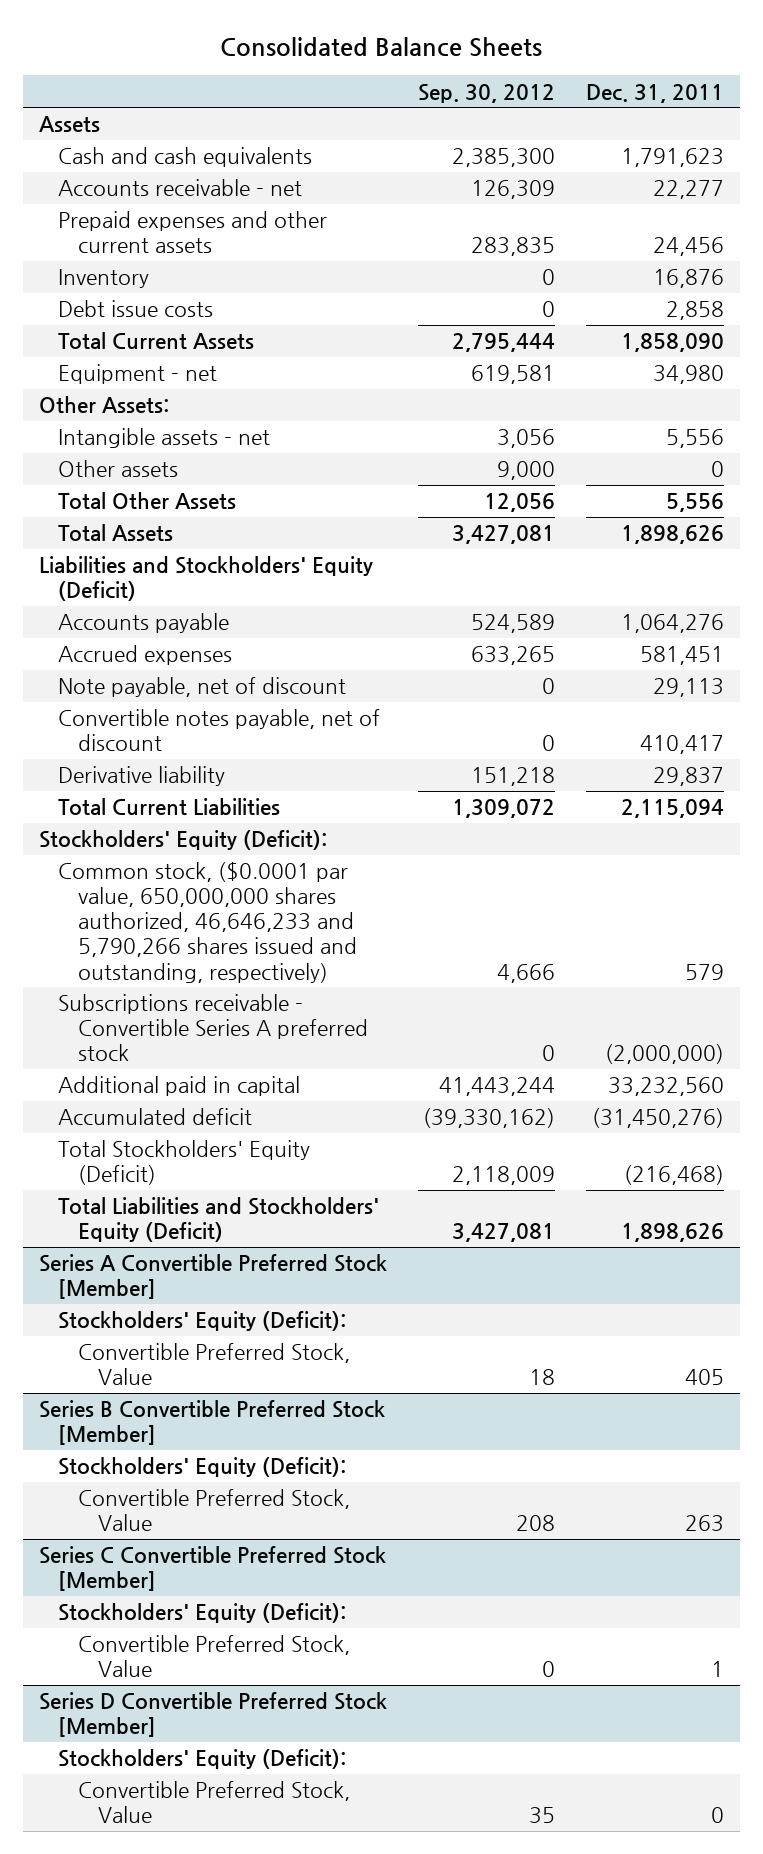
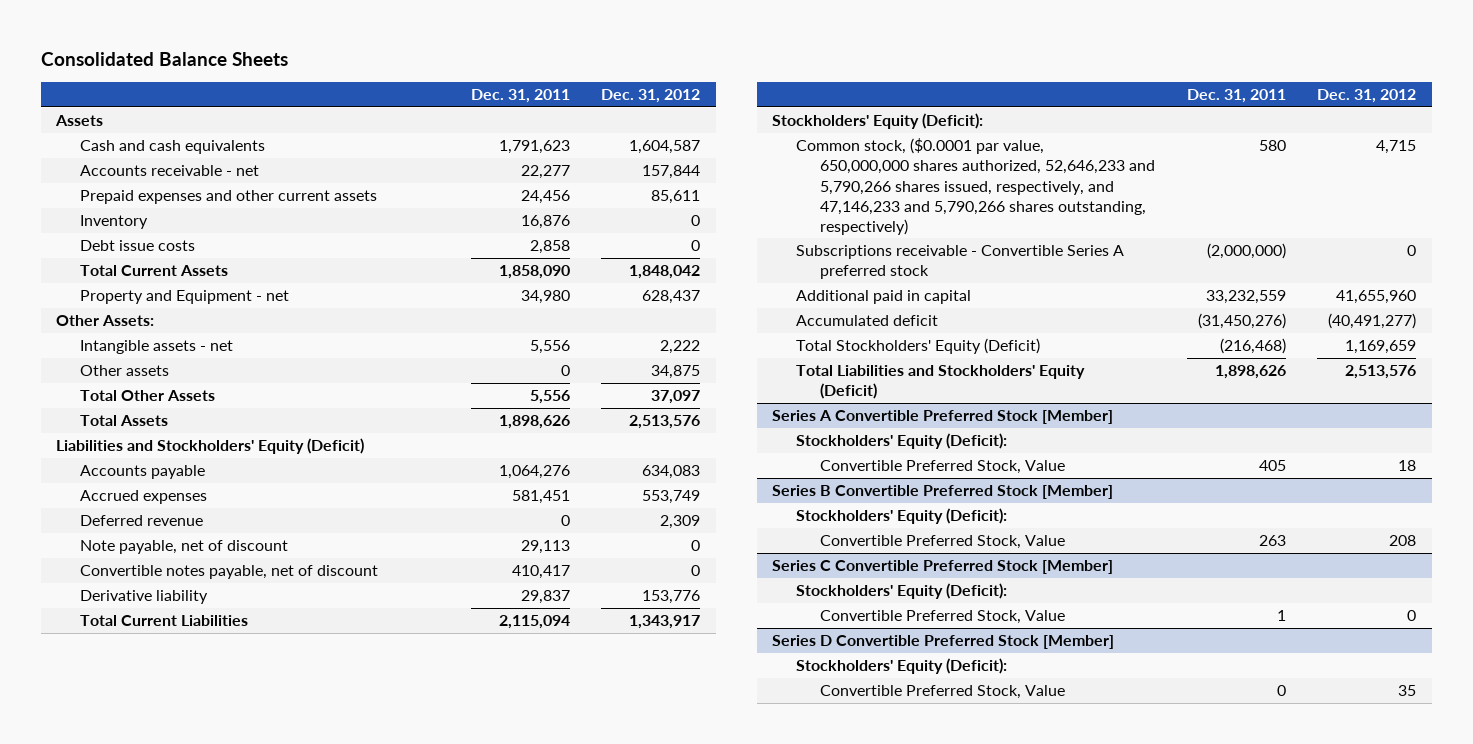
[417,83,555,103] Sep. 30, 2012 -> none
none -> [601,89,701,104] Dec. 31, 2012
[58,364,218,385] Equipment - net -> [80,290,290,305] Property and Equipment - net
none -> [80,515,204,527] Deferred revenue
[58,862,358,983] Common stock, ($0.0001 par value, 650,000,000 shares authorized, 46,646,233 and 5,790,266 shares issued and outstanding, respectively) -> [796,138,1156,235] Common stock, ($0.0001 par value, 650,000,000 shares authorized, 52,646,233 and 5,790,266 shares issued, respectively, and 47,146,233 and 5,790,266 shares outstanding, respectively)
[685,963,725,980] 579 -> [1258,140,1286,152] 580
[608,1077,725,1097] 33,232,560 -> [1205,290,1286,305] 33,232,559

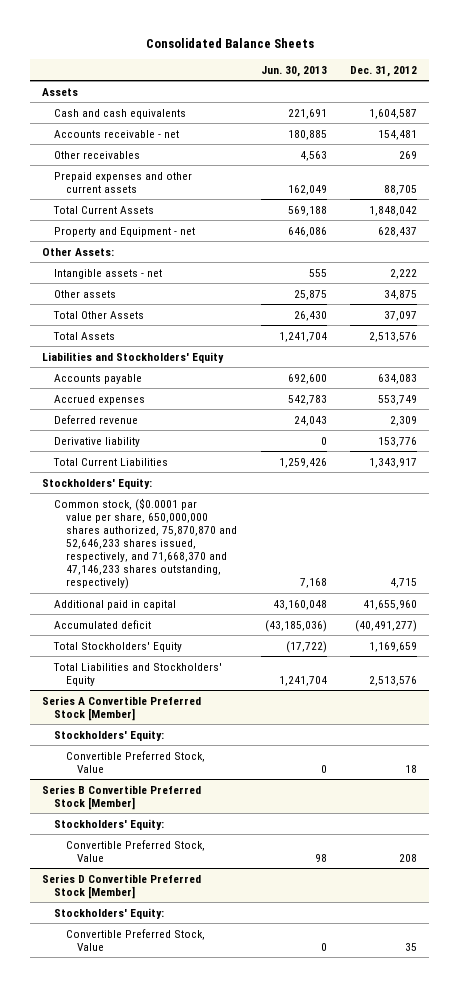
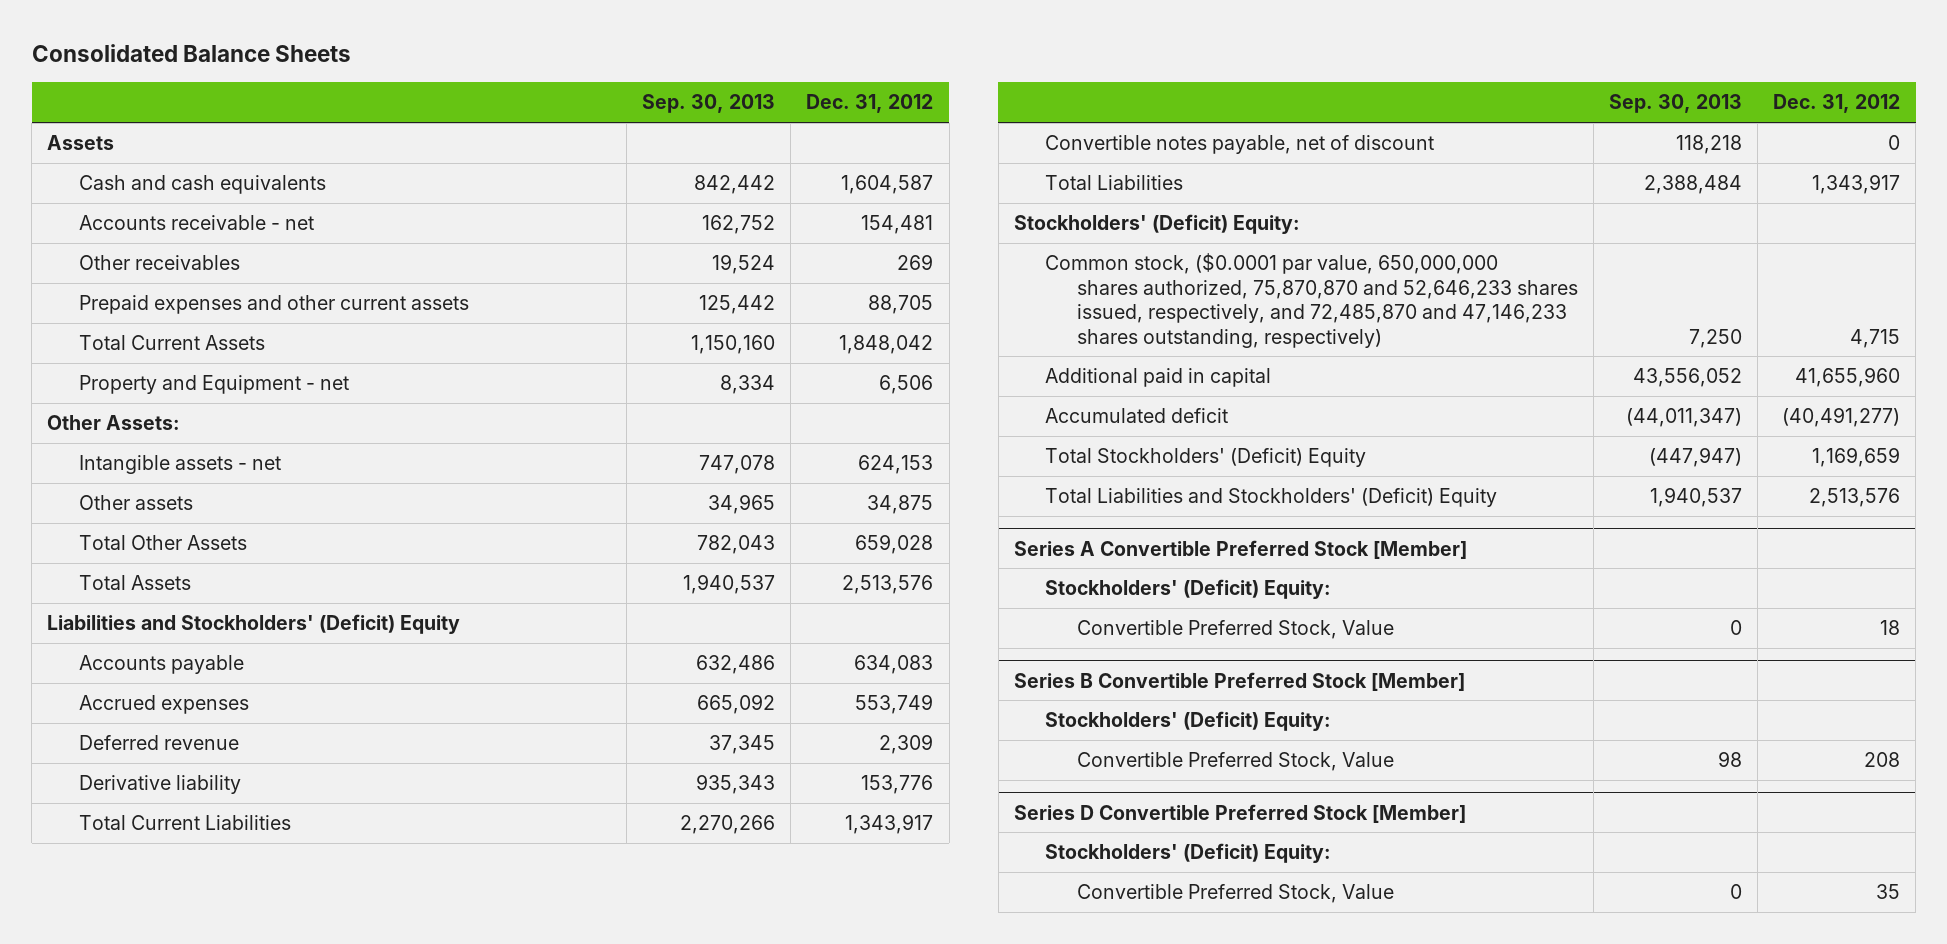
[260,65,327,77] Jun. 30, 2013 -> none
none -> [642,94,776,114] Sep. 30, 2013
[378,226,418,237] 628,437 -> [879,375,934,395] 6,506
[390,268,418,279] 2,222 -> [858,455,934,475] 624,153
[384,310,418,321] 37,097 -> [855,534,934,555] 659,028
[42,351,225,363] Liabilities and Stockholders' Equity -> [47,614,461,635] Liabilities and Stockholders' (Deficit) Equity
none -> [1045,135,1435,155] Convertible notes payable, net of discount
none -> [1045,175,1184,191] Total Liabilities
[42,477,153,489] Stockholders' Equity: -> [1013,214,1300,235] Stockholders' (Deficit) Equity:
[53,497,237,589] Common stock, ($0.0001 par value per share, 650,000,000 shares authorized, 75,870,870 and 52,646,233 shares issued, respectively, and 71,668,370 and 47,146,233 shares outstanding, respectively) -> [1045,253,1578,348] Common stock, ($0.0001 par value, 650,000,000 shares authorized, 75,870,870 and 52,646,233 shares issued, respectively, and 72,485,870 and 47,146,233 shares outstanding, respectively)
[52,641,182,652] Total Stockholders' Equity -> [1045,448,1367,468] Total Stockholders' (Deficit) Equity
[52,662,222,686] Total Liabilities and Stockholders' Equity -> [1045,488,1498,508] Total Liabilities and Stockholders' (Deficit) Equity
[53,729,164,741] Stockholders' Equity: -> [1045,579,1332,600] Stockholders' (Deficit) Equity:
[53,818,164,830] Stockholders' Equity: -> [1045,711,1332,732] Stockholders' (Deficit) Equity:
[53,907,164,919] Stockholders' Equity: -> [1045,843,1332,864] Stockholders' (Deficit) Equity:

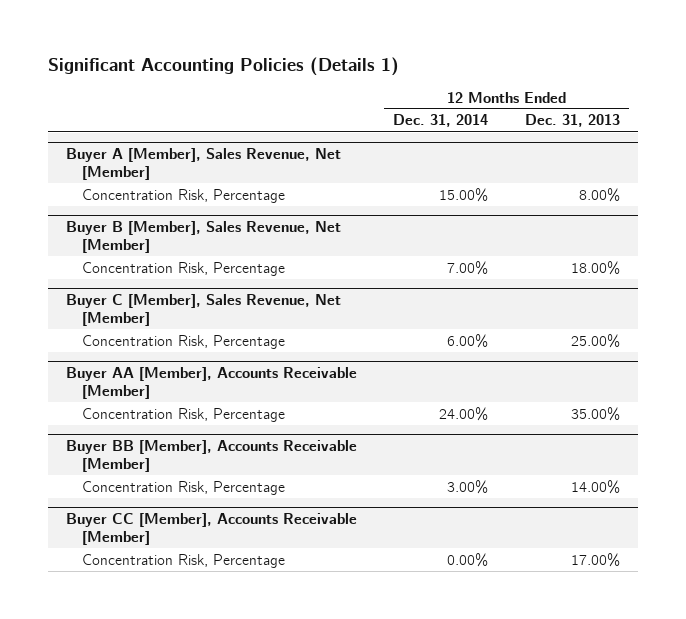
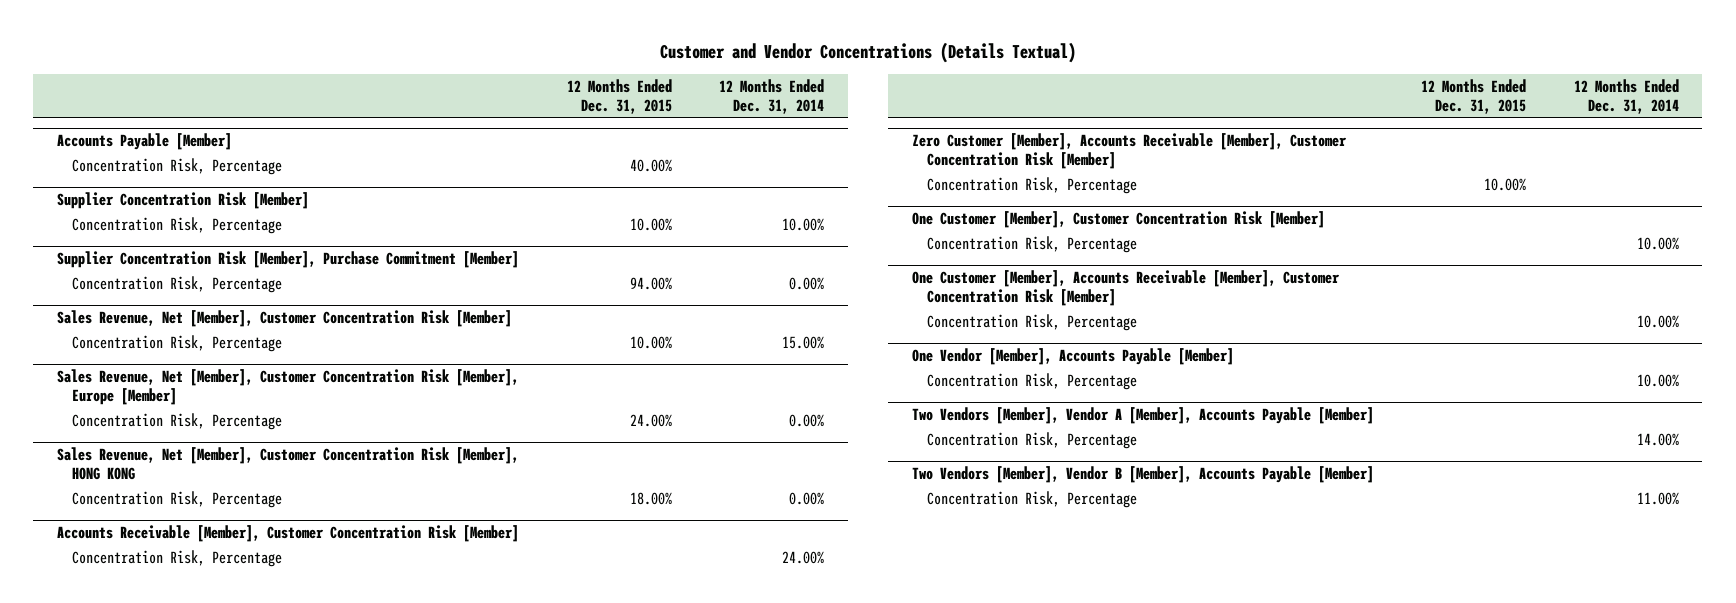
[47,56,399,76] Significant Accounting Policies (Details 1) -> [659,42,1076,64] Customer and Vendor Concentrations (Details Textual)
[525,114,621,128] Dec. 31, 2013 -> none
none -> [566,79,672,115] 12 Months Ended Dec. 31, 2015
[65,147,341,181] Buyer A [Member], Sales Revenue, Net [Member] -> none
none -> [57,133,233,151] Accounts Payable [Member]
none -> [72,158,283,176] Concentration Risk, Percentage
none -> [57,192,310,210] Supplier Concentration Risk [Member]
none -> [72,217,283,235] Concentration Risk, Percentage
none -> [57,251,520,269] Supplier Concentration Risk [Member], Purchase Commitment [Member]
none -> [72,276,283,294] Concentration Risk, Percentage
none -> [57,310,513,328] Sales Revenue, Net [Member], Customer Concentration Risk [Member]
[65,220,341,254] Buyer B [Member], Sales Revenue, Net [Member] -> none
[82,261,286,276] Concentration Risk, Percentage -> none
[65,293,341,327] Buyer C [Member], Sales Revenue, Net [Member] -> none
[82,334,286,349] Concentration Risk, Percentage -> none
[65,366,357,400] Buyer AA [Member], Accounts Receivable [Member] -> none
[82,407,286,422] Concentration Risk, Percentage -> none
[65,439,357,473] Buyer BB [Member], Accounts Receivable [Member] -> none
[82,480,286,495] Concentration Risk, Percentage -> none
[65,512,357,546] Buyer CC [Member], Accounts Receivable [Member] -> none
none -> [57,369,520,406] Sales Revenue, Net [Member], Customer Concentration Risk [Member], Europe [Member]
none -> [57,447,520,481] Sales Revenue, Net [Member], Customer Concentration Risk [Member], HONG KONG
none -> [72,491,283,509] Concentration Risk, Percentage
none -> [57,525,520,543] Accounts Receivable [Member], Customer Concentration Risk [Member]
none -> [72,550,283,568] Concentration Risk, Percentage
none -> [911,133,1347,170] Zero Customer [Member], Accounts Receivable [Member], Customer Concentration Risk [Member]
none -> [926,177,1137,195] Concentration Risk, Percentage
none -> [911,211,1325,229] One Customer [Member], Customer Concentration Risk [Member]
none -> [926,236,1137,254] Concentration Risk, Percentage
none -> [911,270,1340,307] One Customer [Member], Accounts Receivable [Member], Customer Concentration Risk [Member]
none -> [926,314,1137,332] Concentration Risk, Percentage
none -> [911,348,1234,366] One Vendor [Member], Accounts Payable [Member]
none -> [926,373,1137,391] Concentration Risk, Percentage
none -> [911,407,1374,425] Two Vendors [Member], Vendor A [Member], Accounts Payable [Member]
none -> [926,432,1137,450] Concentration Risk, Percentage
none -> [911,466,1374,484] Two Vendors [Member], Vendor B [Member], Accounts Payable [Member]
none -> [926,491,1137,509] Concentration Risk, Percentage

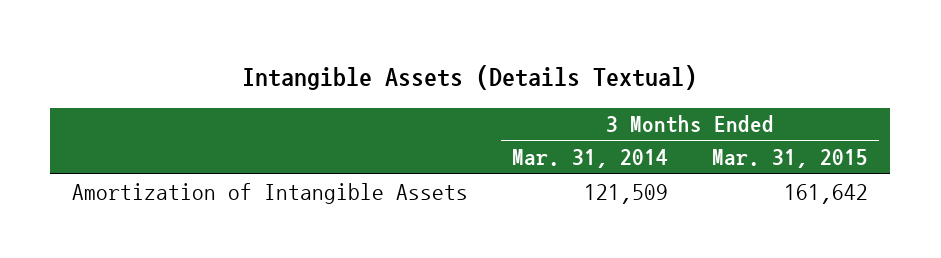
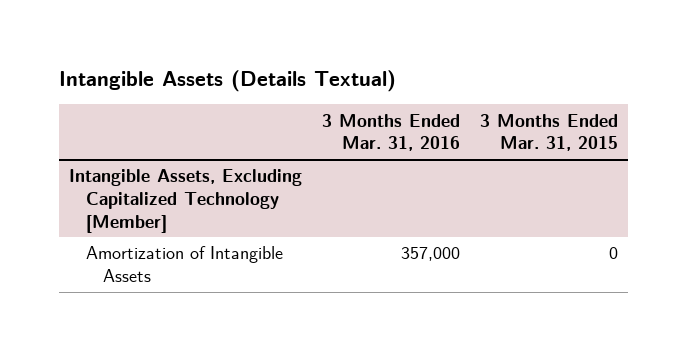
[512,149,669,169] Mar. 31, 2014 -> none
none -> [321,113,460,152] 3 Months Ended Mar. 31, 2016
none -> [68,169,302,233] Intangible Assets, Excluding Capitalized Technology [Member]
[784,183,869,204] 161,642 -> [609,247,619,260] 0

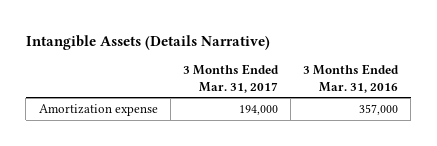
[58,70,396,93] Intangible Assets (Details Textual) -> [25,35,270,51] Intangible Assets (Details Narrative)
[480,113,619,152] 3 Months Ended Mar. 31, 2015 -> none
none -> [182,64,279,93] 3 Months Ended Mar. 31, 2017
[68,169,302,233] Intangible Assets, Excluding Capitalized Technology [Member] -> none
[85,246,283,283] Amortization of Intangible Assets -> [38,104,158,117] Amortization expense

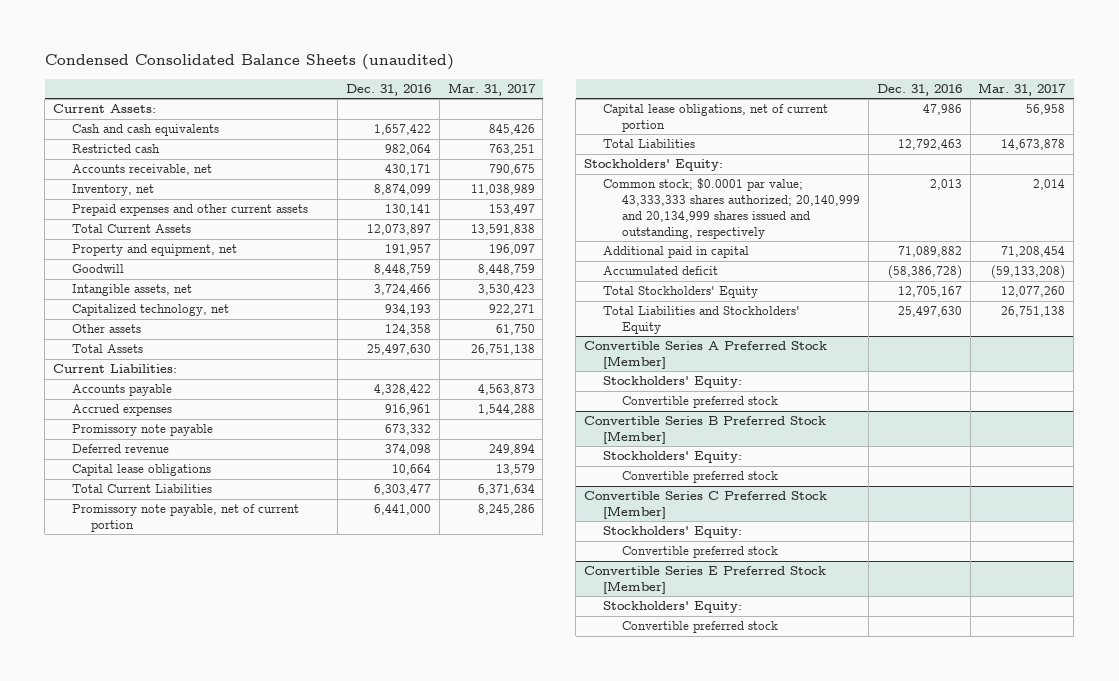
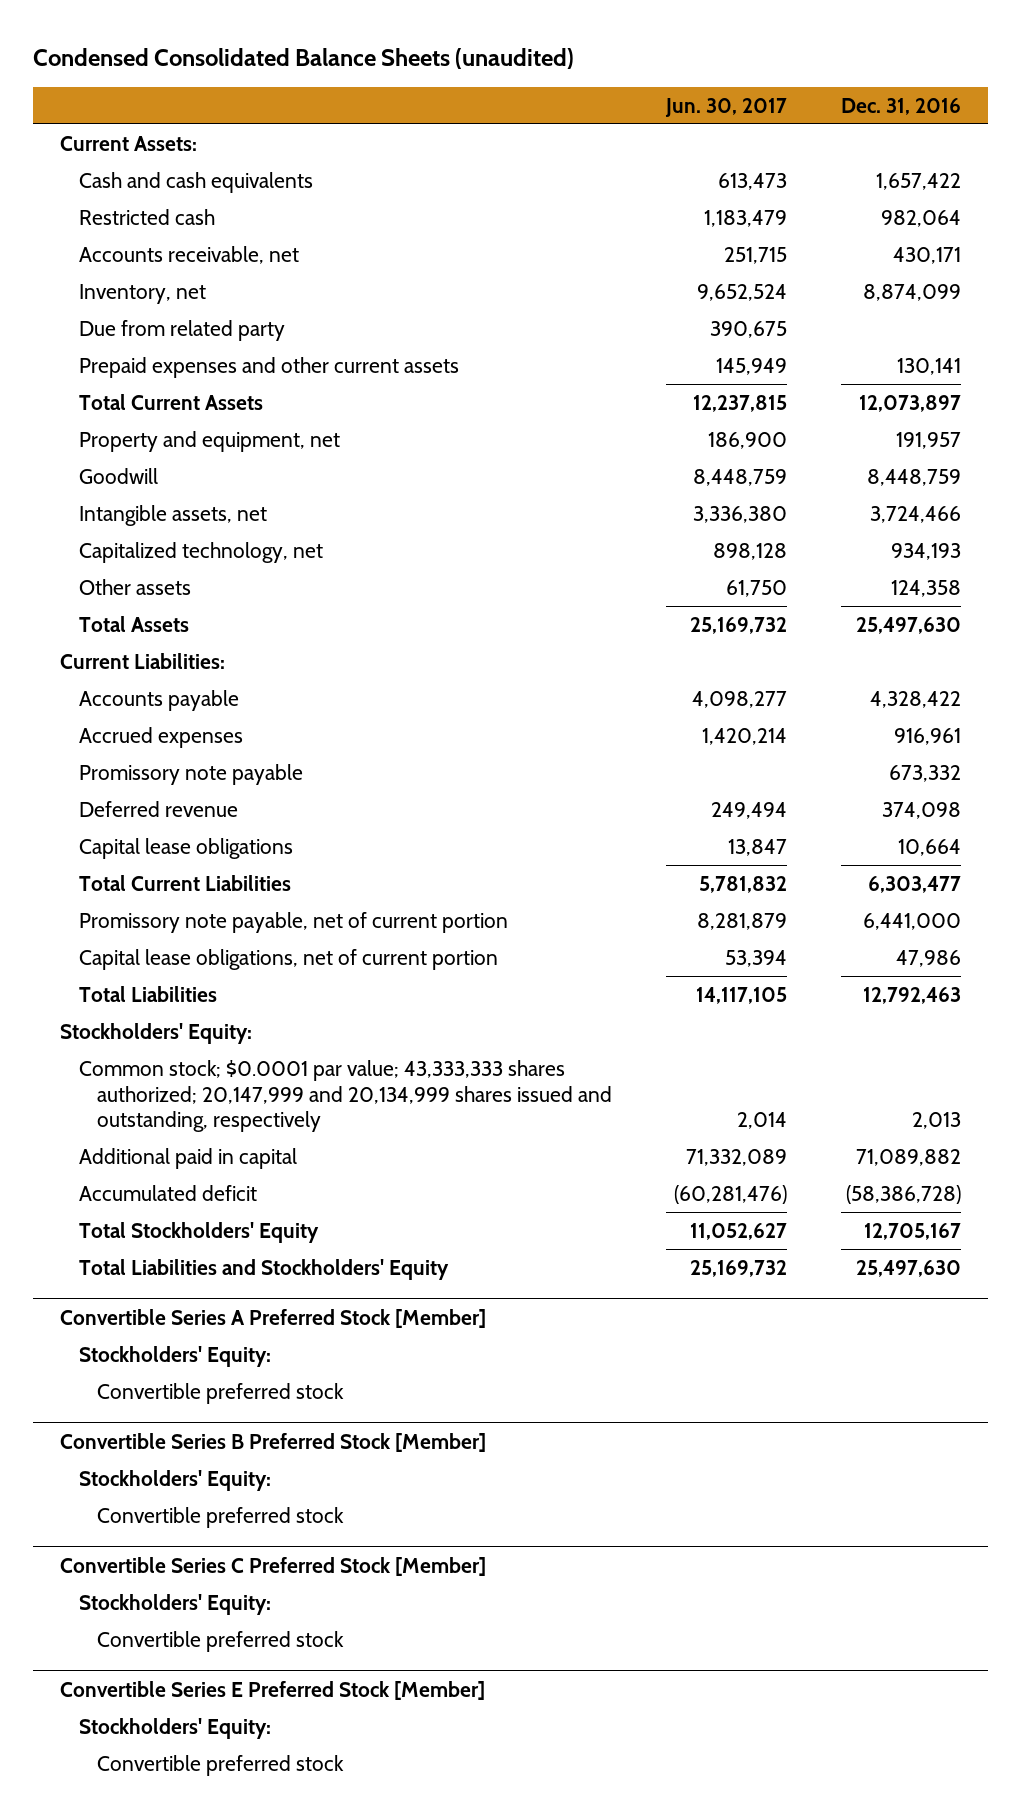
[447,82,536,96] Mar. 31, 2017 -> none
none -> [665,97,788,117] Jun. 30, 2017
none -> [78,319,285,341] Due from related party
[603,178,861,239] Common stock; $0.0001 par value; 43,333,333 shares authorized; 20,140,999 and 20,134,999 shares issued and outstanding, respectively -> [78,1059,613,1133] Common stock; $0.0001 par value; 43,333,333 shares authorized; 20,147,999 and 20,134,999 shares issued and outstanding, respectively

